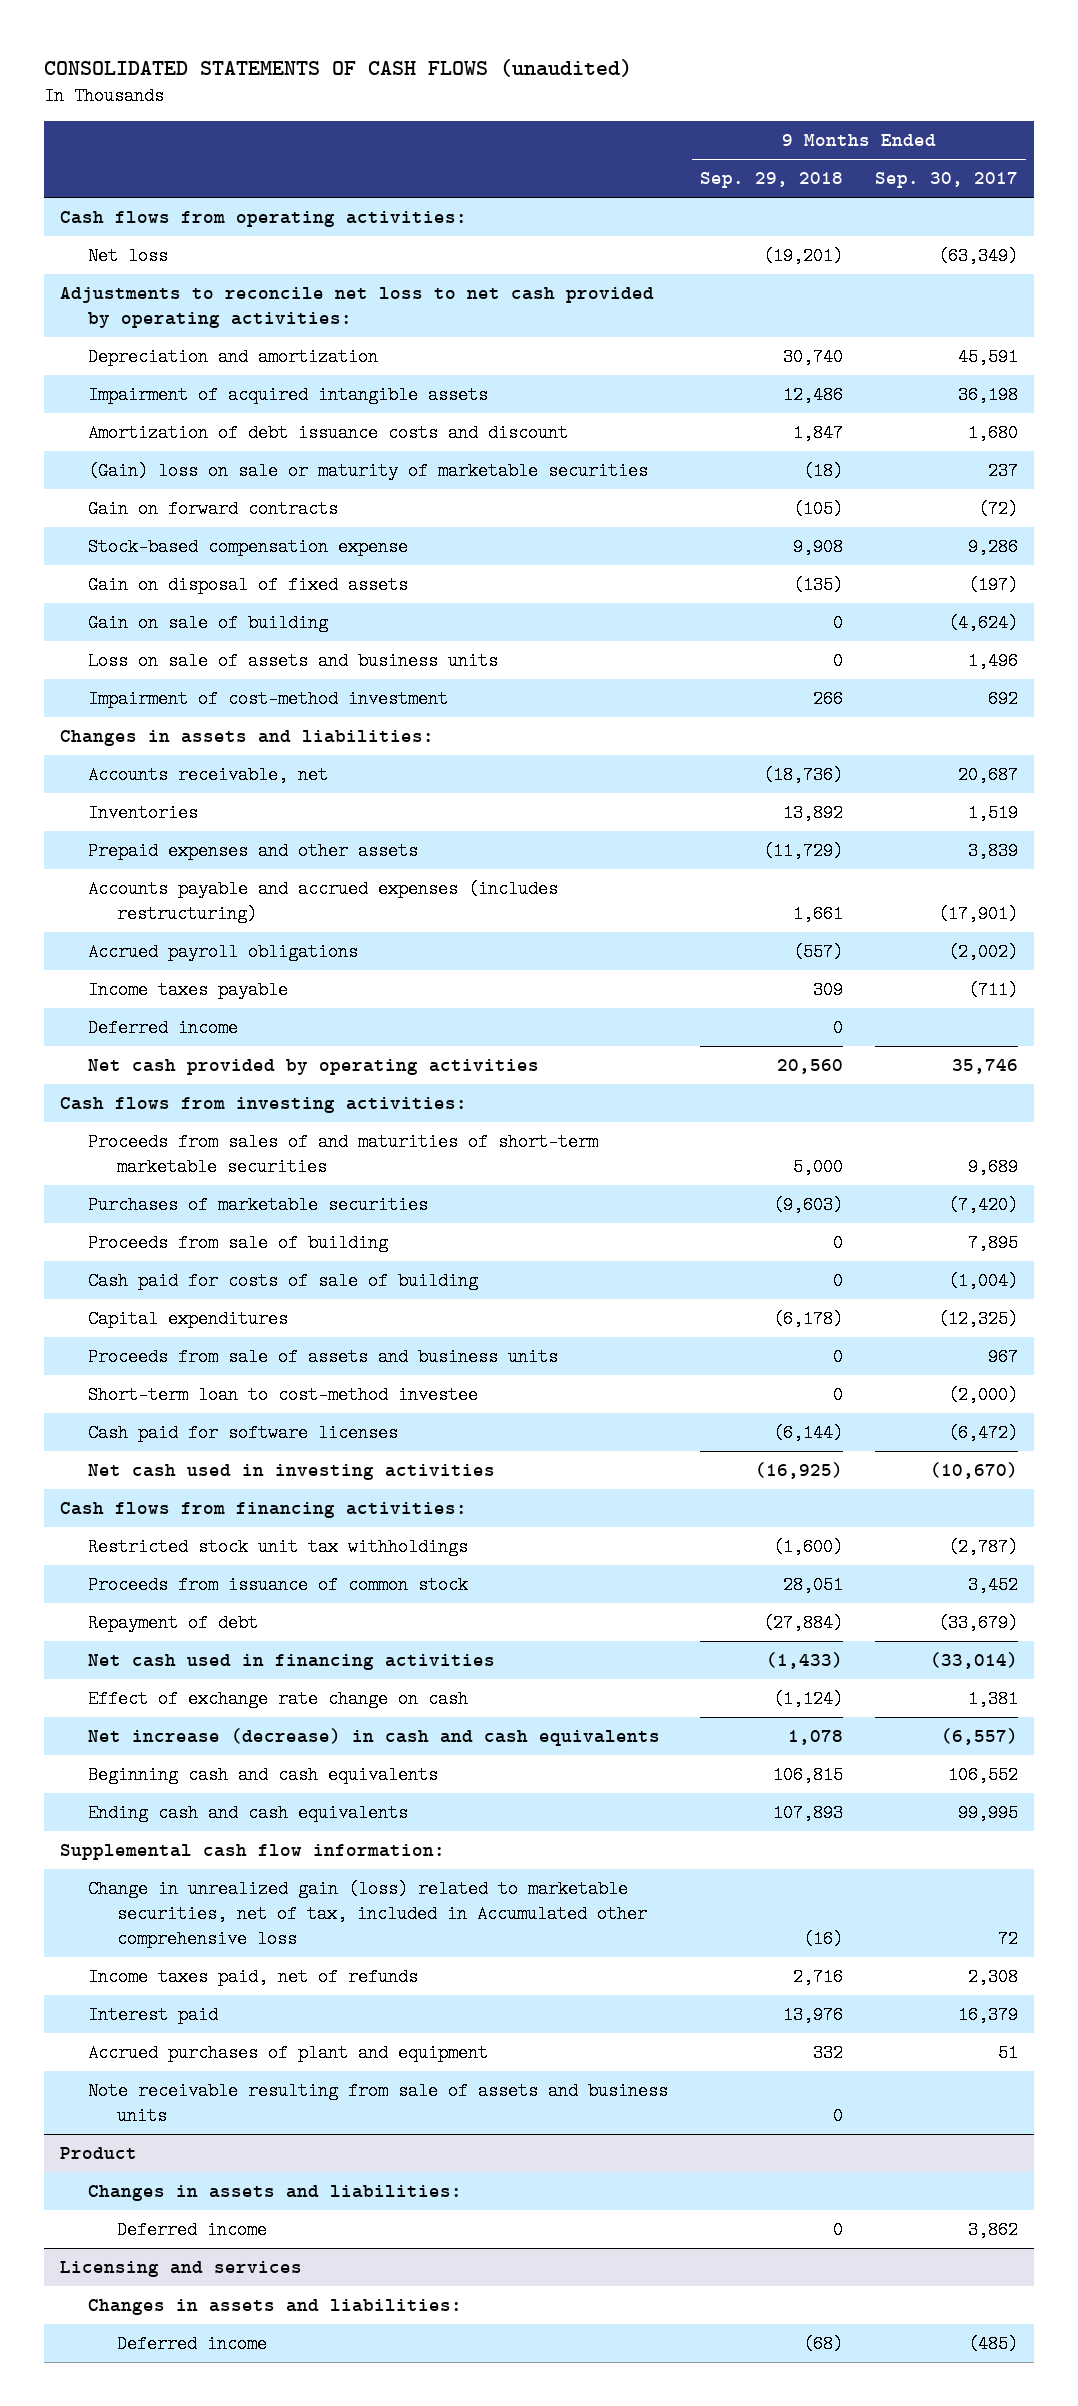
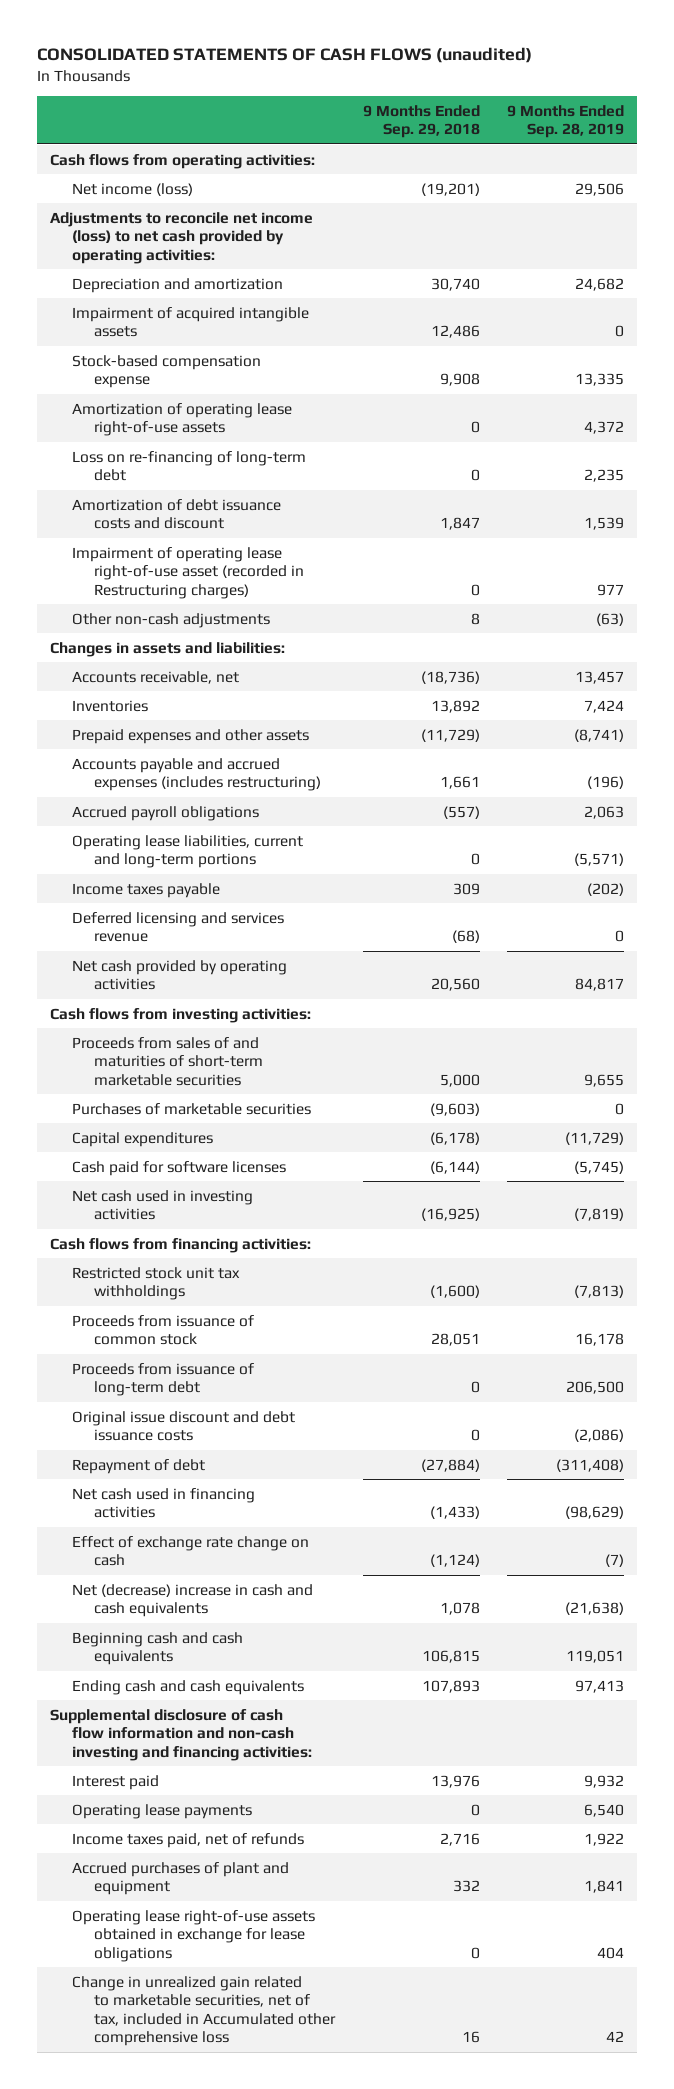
[874,172,1018,189] Sep. 30, 2017 -> none
none -> [506,104,624,139] 9 Months Ended Sep. 28, 2019
[88,247,169,266] Net loss -> [72,182,194,196] Net income (loss)
[59,287,654,329] Adjustments to reconcile net loss to net cash provided by operating activities: -> [50,211,314,264] Adjustments to reconcile net income (loss) to net cash provided by operating activities:
[88,462,649,481] (Gain) loss on sale or maturity of marketable securities -> none
[88,500,339,519] Gain on forward contracts -> none
[88,576,409,595] Gain on disposal of fixed assets -> none
[88,614,329,633] Gain on sale of building -> none
[88,652,499,671] Loss on sale of assets and business units -> none
[88,690,449,709] Impairment of cost-method investment -> none
none -> [72,402,293,437] Amortization of operating lease right-of-use assets
none -> [72,450,307,482] Loss on re-financing of long-term debt
[88,424,569,443] Amortization of debt issuance costs and discount -> [72,498,282,530] Amortization of debt issuance costs and discount
none -> [72,546,305,599] Impairment of operating lease right-of-use asset (recorded in Restructuring charges)
none -> [72,612,271,628] Other non-cash adjustments
none -> [72,834,304,869] Operating lease liabilities, current and long-term portions
[88,1019,239,1038] Deferred income -> none
none -> [72,911,285,943] Deferred licensing and services revenue
[88,1234,389,1253] Proceeds from sale of building -> none
[88,1272,479,1291] Cash paid for costs of sale of building -> none
[88,1348,559,1367] Proceeds from sale of assets and business units -> none
[88,1386,479,1405] Short-term loan to cost-method investee -> none
none -> [72,1362,255,1397] Proceeds from issuance of long-term debt
none -> [72,1410,296,1442] Original issue discount and debt issuance costs
[88,1728,661,1747] Net increase (decrease) in cash and cash equivalents -> [72,1583,314,1618] Net (decrease) increase in cash and cash equivalents
[88,1880,647,1949] Change in unrealized gain (loss) related to marketable securities, net of tax, included in Accumulated other comprehensive loss -> none
[59,1844,445,1861] Supplemental cash flow information: -> [50,1708,313,1761] Supplemental disclosure of cash flow information and non-cash investing and financing activities:
none -> [72,1803,253,1819] Operating lease payments
[88,1968,419,1987] Income taxes paid, net of refunds -> [72,1832,305,1848] Income taxes paid, net of refunds
[88,2082,669,2126] Note receivable resulting from sale of assets and business units -> none
[59,2147,137,2160] Product -> none
[88,2185,463,2202] Changes in assets and liabilities: -> none
[116,2221,267,2240] Deferred income -> none
[59,2261,302,2278] Licensing and services -> none
[88,2299,463,2316] Changes in assets and liabilities: -> none
[116,2335,267,2354] Deferred income -> none
none -> [72,1909,316,1962] Operating lease right-of-use assets obtained in exchange for lease obligations
none -> [72,1975,337,2047] Change in unrealized gain related to marketable securities, net of tax, included in Accumulated other comprehensive loss

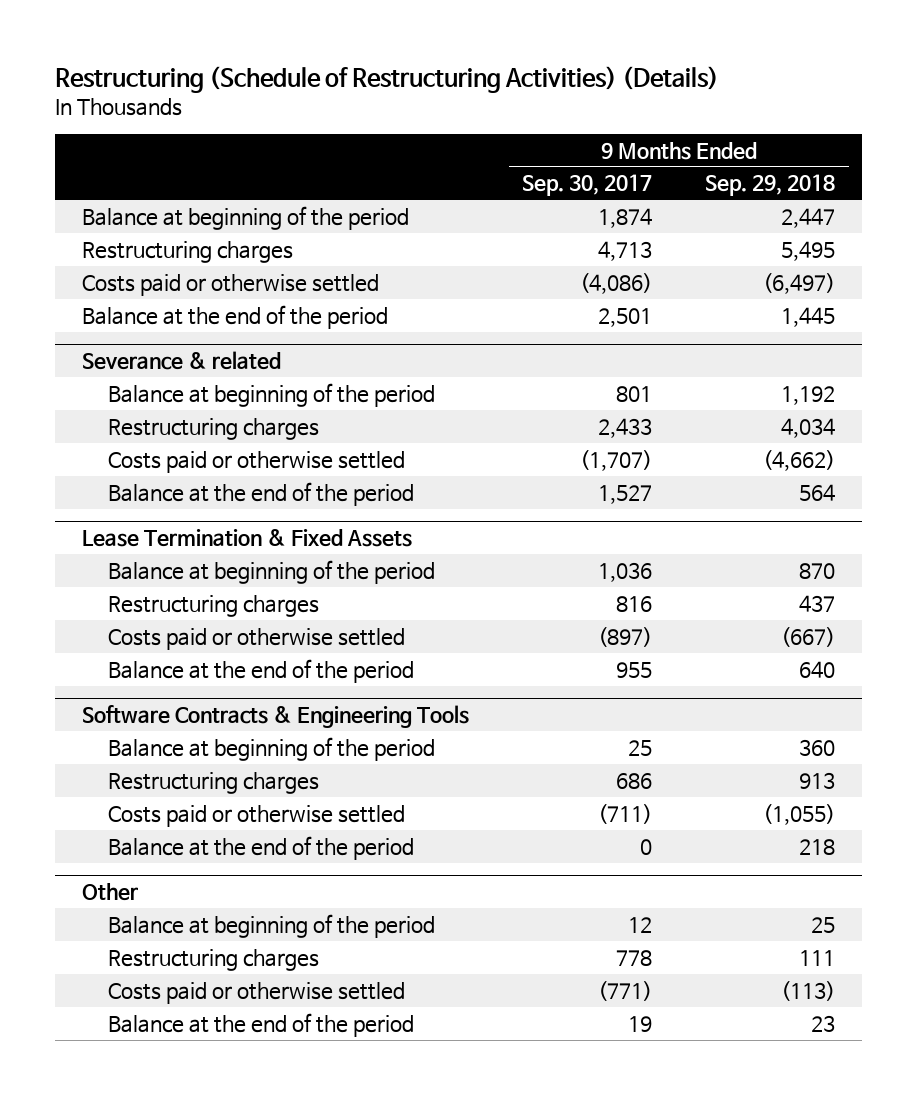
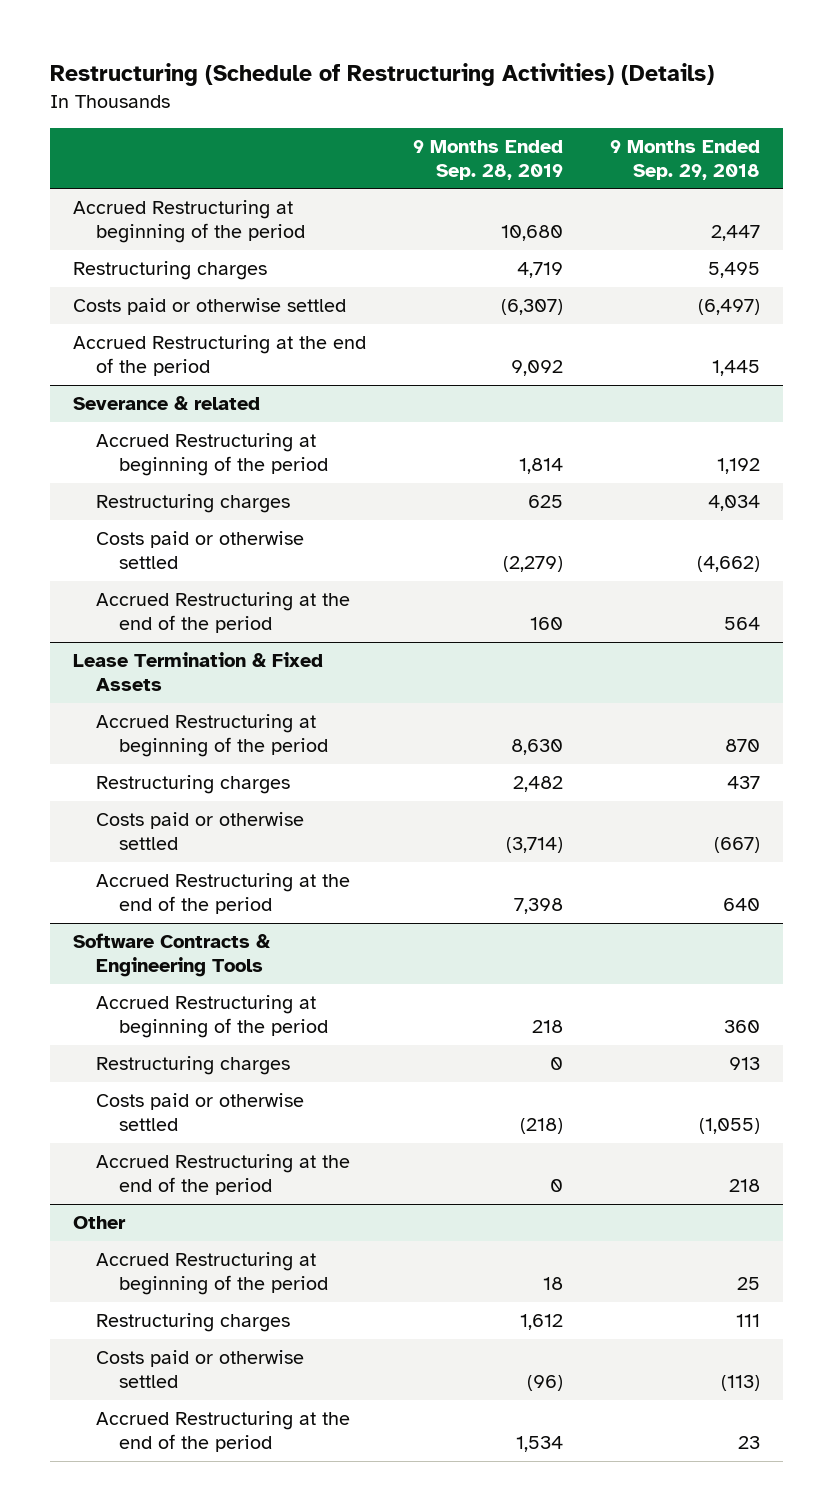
[521,174,652,197] Sep. 30, 2017 -> none
none -> [413,139,564,180] 9 Months Ended Sep. 28, 2019
[81,205,409,230] Balance at beginning of the period -> [73,200,306,244] Accrued Restructuring at beginning of the period
[81,304,388,329] Balance at the end of the period -> [73,335,367,377] Accrued Restructuring at the end of the period
[108,382,436,407] Balance at beginning of the period -> [96,433,328,477] Accrued Restructuring at beginning of the period
[108,481,415,506] Balance at the end of the period -> [96,592,351,634] Accrued Restructuring at the end of the period
[108,559,436,584] Balance at beginning of the period -> [96,714,328,758] Accrued Restructuring at beginning of the period
[108,658,415,683] Balance at the end of the period -> [96,873,351,915] Accrued Restructuring at the end of the period
[108,736,436,761] Balance at beginning of the period -> [96,995,328,1039] Accrued Restructuring at beginning of the period
[108,835,415,860] Balance at the end of the period -> [96,1154,351,1196] Accrued Restructuring at the end of the period
[108,913,436,938] Balance at beginning of the period -> [96,1252,328,1296] Accrued Restructuring at beginning of the period
[108,1012,415,1037] Balance at the end of the period -> [96,1411,351,1453] Accrued Restructuring at the end of the period

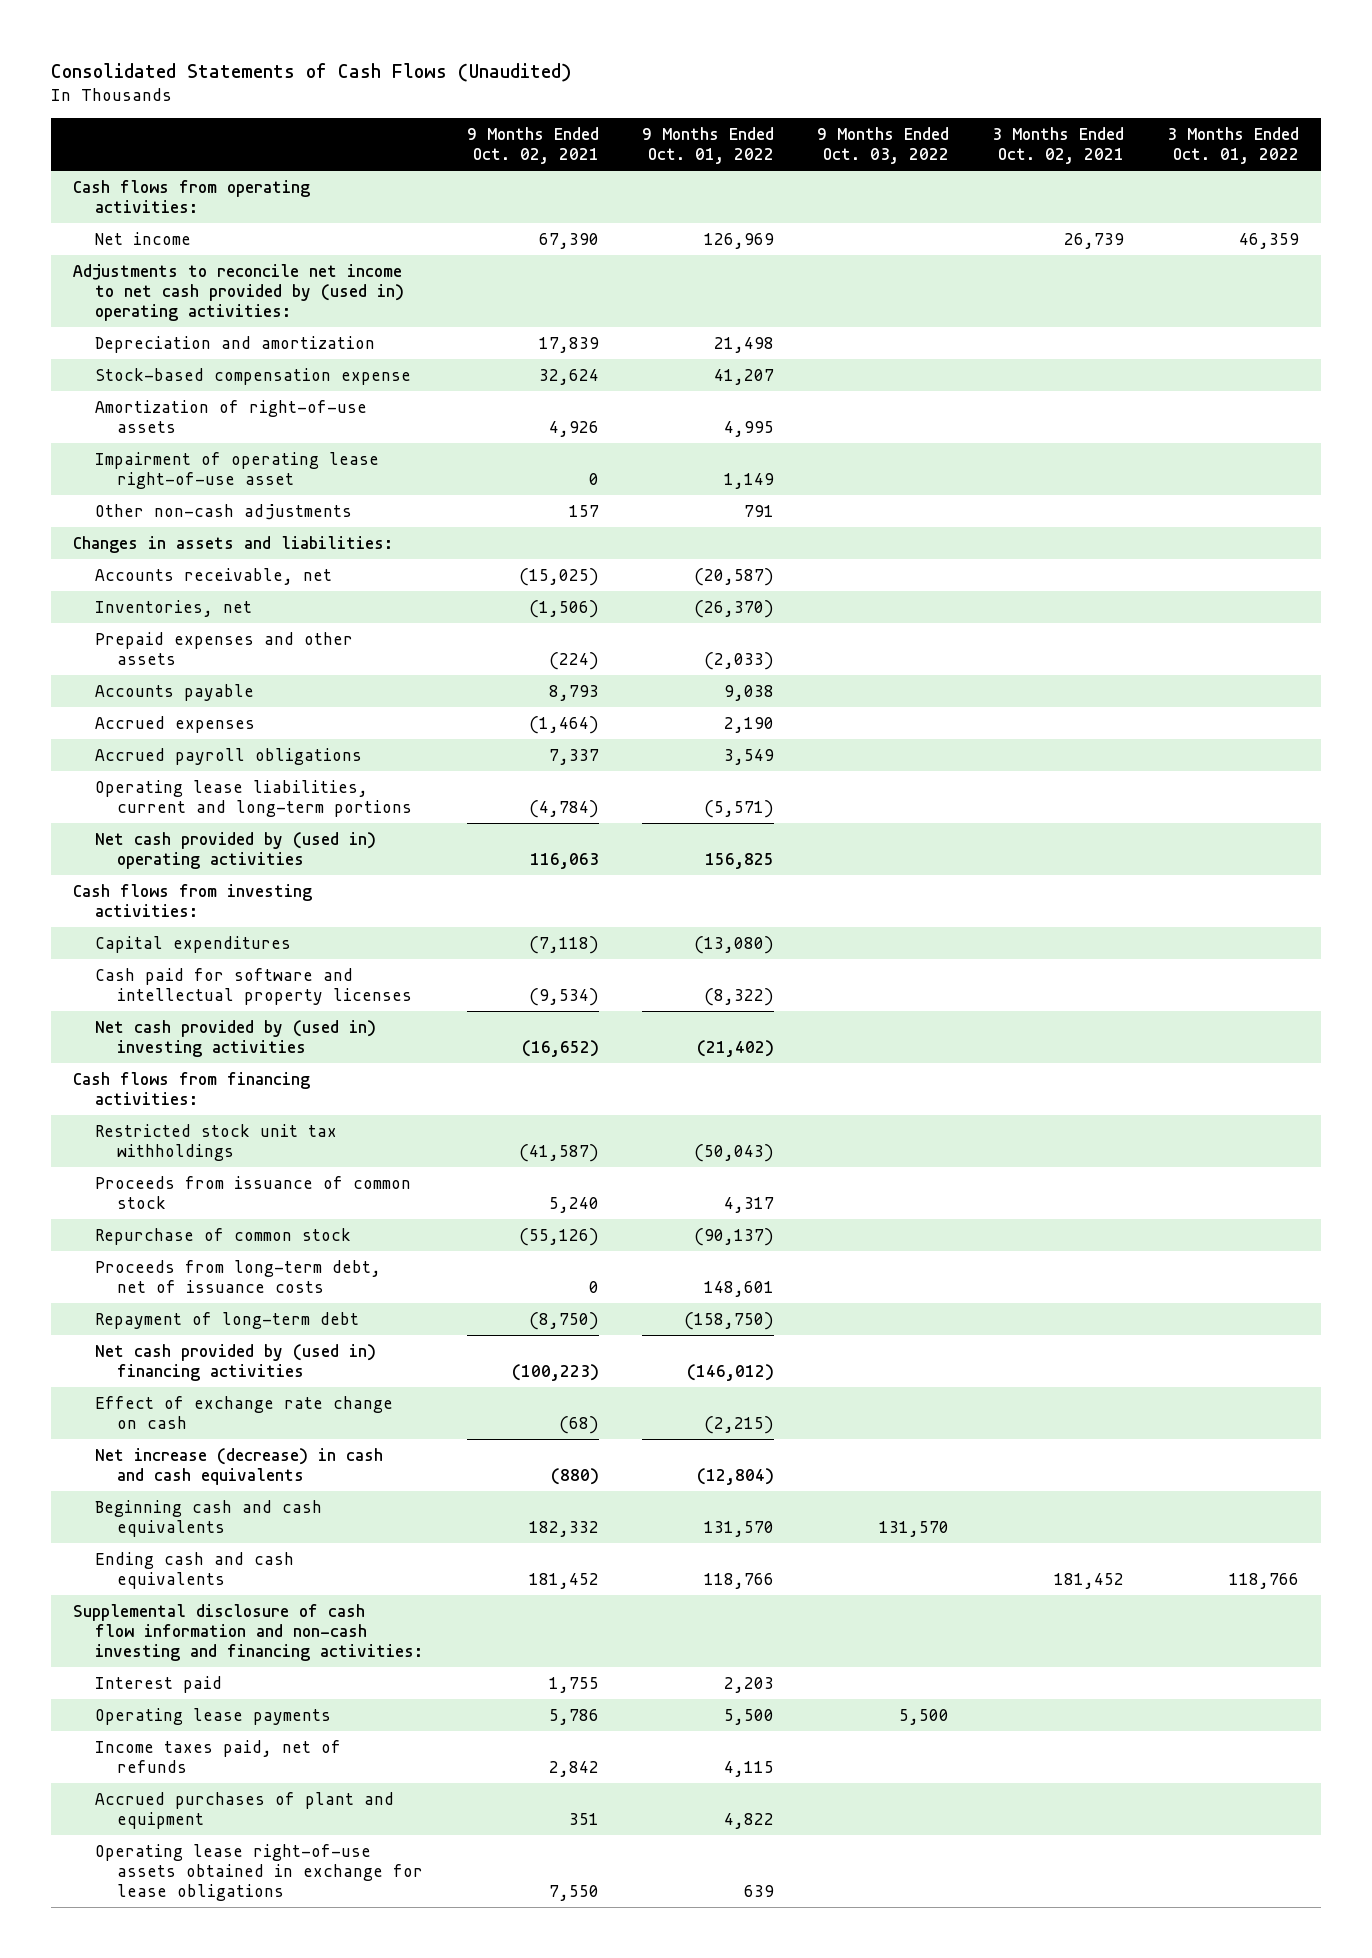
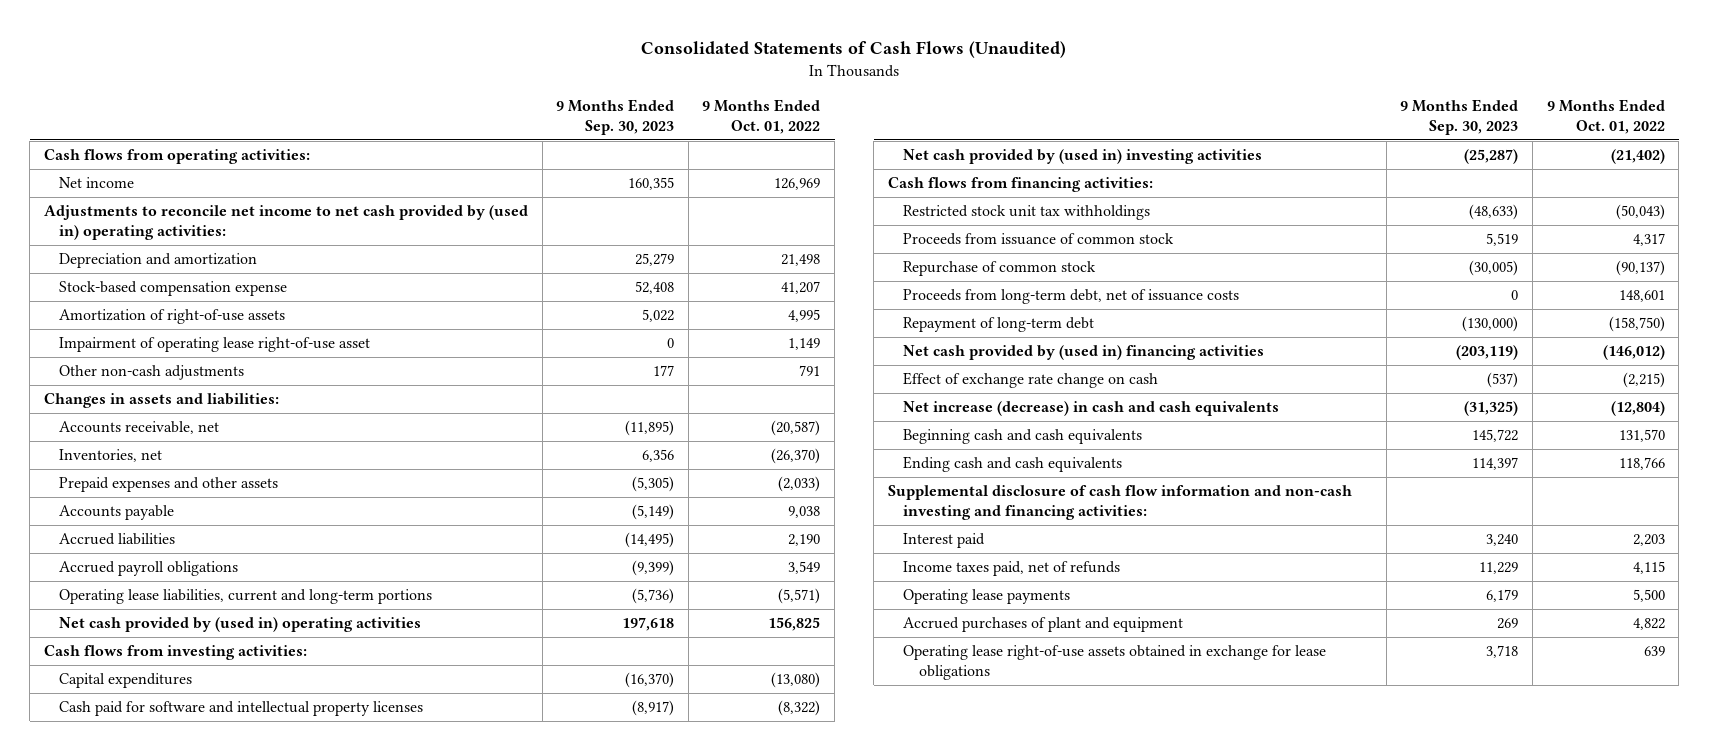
[466,126,599,164] 9 Months Ended Oct. 02, 2021 -> none
[816,126,949,164] 9 Months Ended Oct. 03, 2022 -> none
[992,126,1125,164] 3 Months Ended Oct. 02, 2021 -> none
[1167,126,1300,164] 3 Months Ended Oct. 01, 2022 -> none
none -> [556,98,675,135] 9 Months Ended Sep. 30, 2023
[95,716,256,734] Accrued expenses -> [59,533,176,546] Accrued liabilities
[95,1708,332,1726] Operating lease payments -> [903,589,1071,605] Operating lease payments

